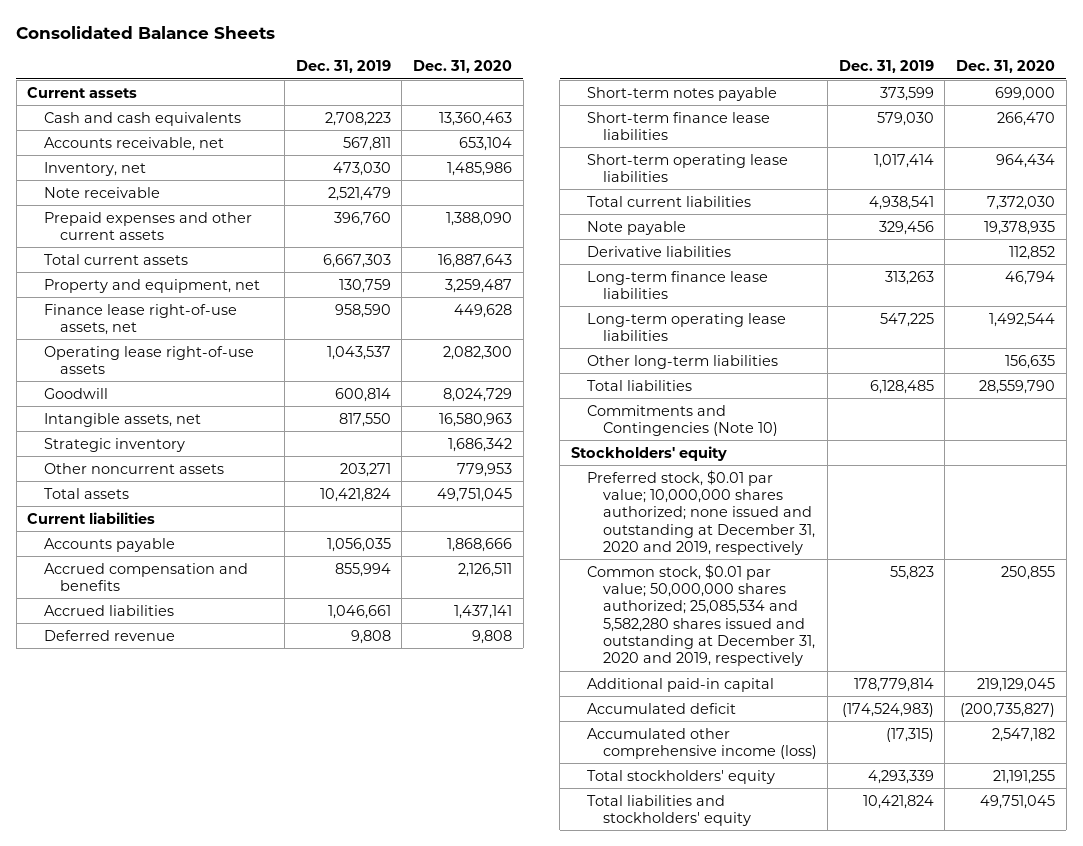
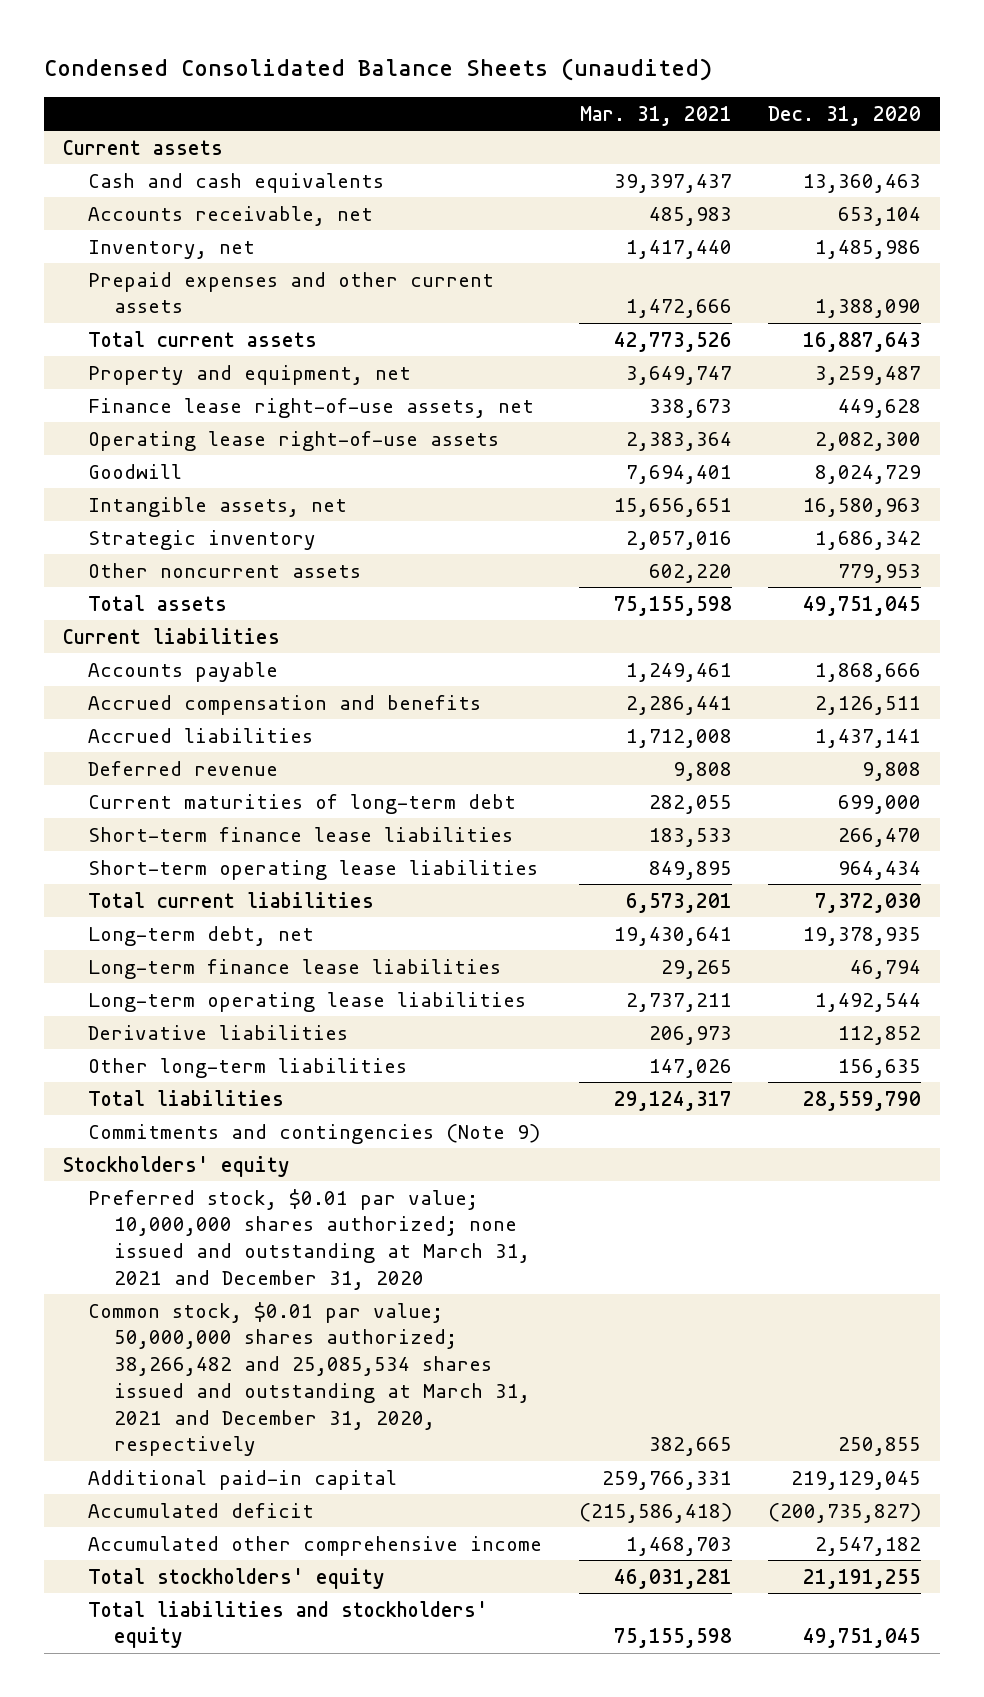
[16,26,276,40] Consolidated Balance Sheets -> [44,58,713,82] Condensed Consolidated Balance Sheets (unaudited)
[295,60,391,74] Dec. 31, 2019 -> none
none -> [579,105,732,126] Mar. 31, 2021
[43,186,160,198] Note receivable -> none
[586,86,777,101] Short-term notes payable -> [88,793,517,814] Current maturities of long-term debt
[586,220,686,235] Note payable -> [88,925,315,946] Long-term debt, net
[586,245,731,257] Derivative liabilities -> [88,1024,349,1040] Derivative liabilities
[586,404,778,436] Commitments and Contingencies (Note 10) -> [88,1123,541,1144] Commitments and contingencies (Note 9)
[586,469,815,555] Preferred stock, $0.01 par value; 10,000,000 shares authorized; none issued and outstanding at December 31, 2020 and 2019, respectively -> [88,1188,530,1290] Preferred stock, $0.01 par value; 10,000,000 shares authorized; none issued and outstanding at March 31, 2021 and December 31, 2020
[586,563,815,667] Common stock, $0.01 par value; 50,000,000 shares authorized; 25,085,534 and 5,582,280 shares issued and outstanding at December 31, 2020 and 2019, respectively -> [88,1301,530,1457] Common stock, $0.01 par value; 50,000,000 shares authorized; 38,266,482 and 25,085,534 shares issued and outstanding at March 31, 2021 and December 31, 2020, respectively
[586,727,817,759] Accumulated other comprehensive income (loss) -> [88,1535,543,1556] Accumulated other comprehensive income

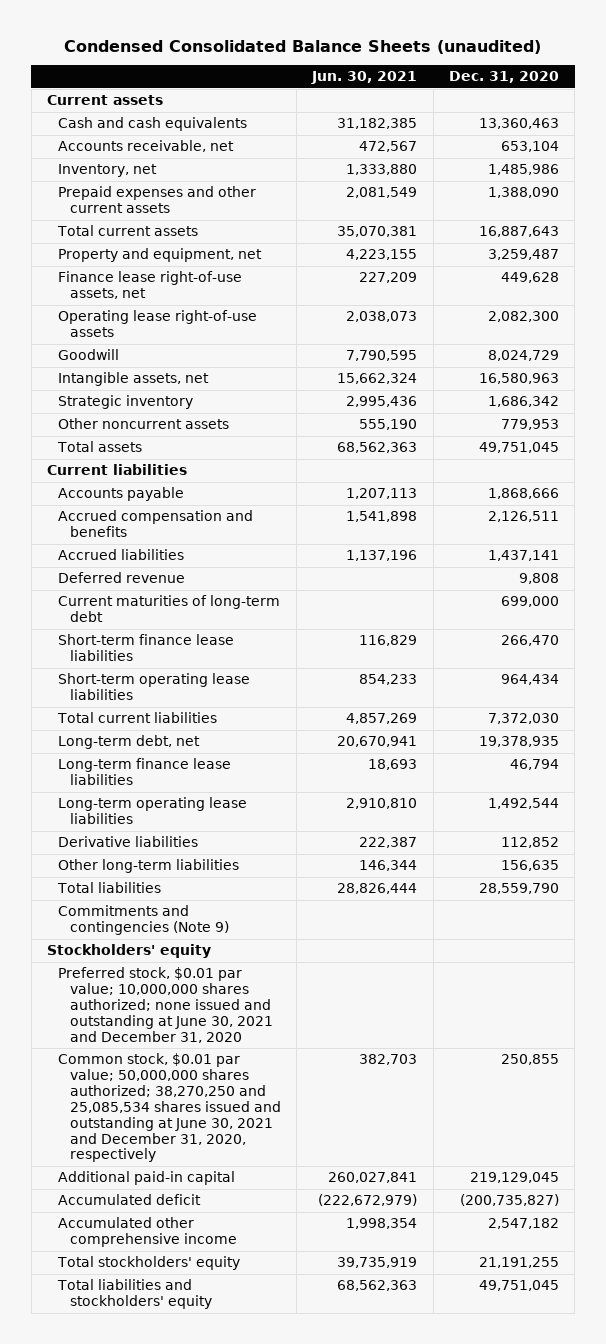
[579,105,732,126] Mar. 31, 2021 -> none
none -> [311,71,418,85] Jun. 30, 2021
[88,1188,530,1290] Preferred stock, $0.01 par value; 10,000,000 shares authorized; none issued and outstanding at March 31, 2021 and December 31, 2020 -> [58,967,273,1043] Preferred stock, $0.01 par value; 10,000,000 shares authorized; none issued and outstanding at June 30, 2021 and December 31, 2020
[88,1301,530,1457] Common stock, $0.01 par value; 50,000,000 shares authorized; 38,266,482 and 25,085,534 shares issued and outstanding at March 31, 2021 and December 31, 2020, respectively -> [58,1053,281,1163] Common stock, $0.01 par value; 50,000,000 shares authorized; 38,270,250 and 25,085,534 shares issued and outstanding at June 30, 2021 and December 31, 2020, respectively

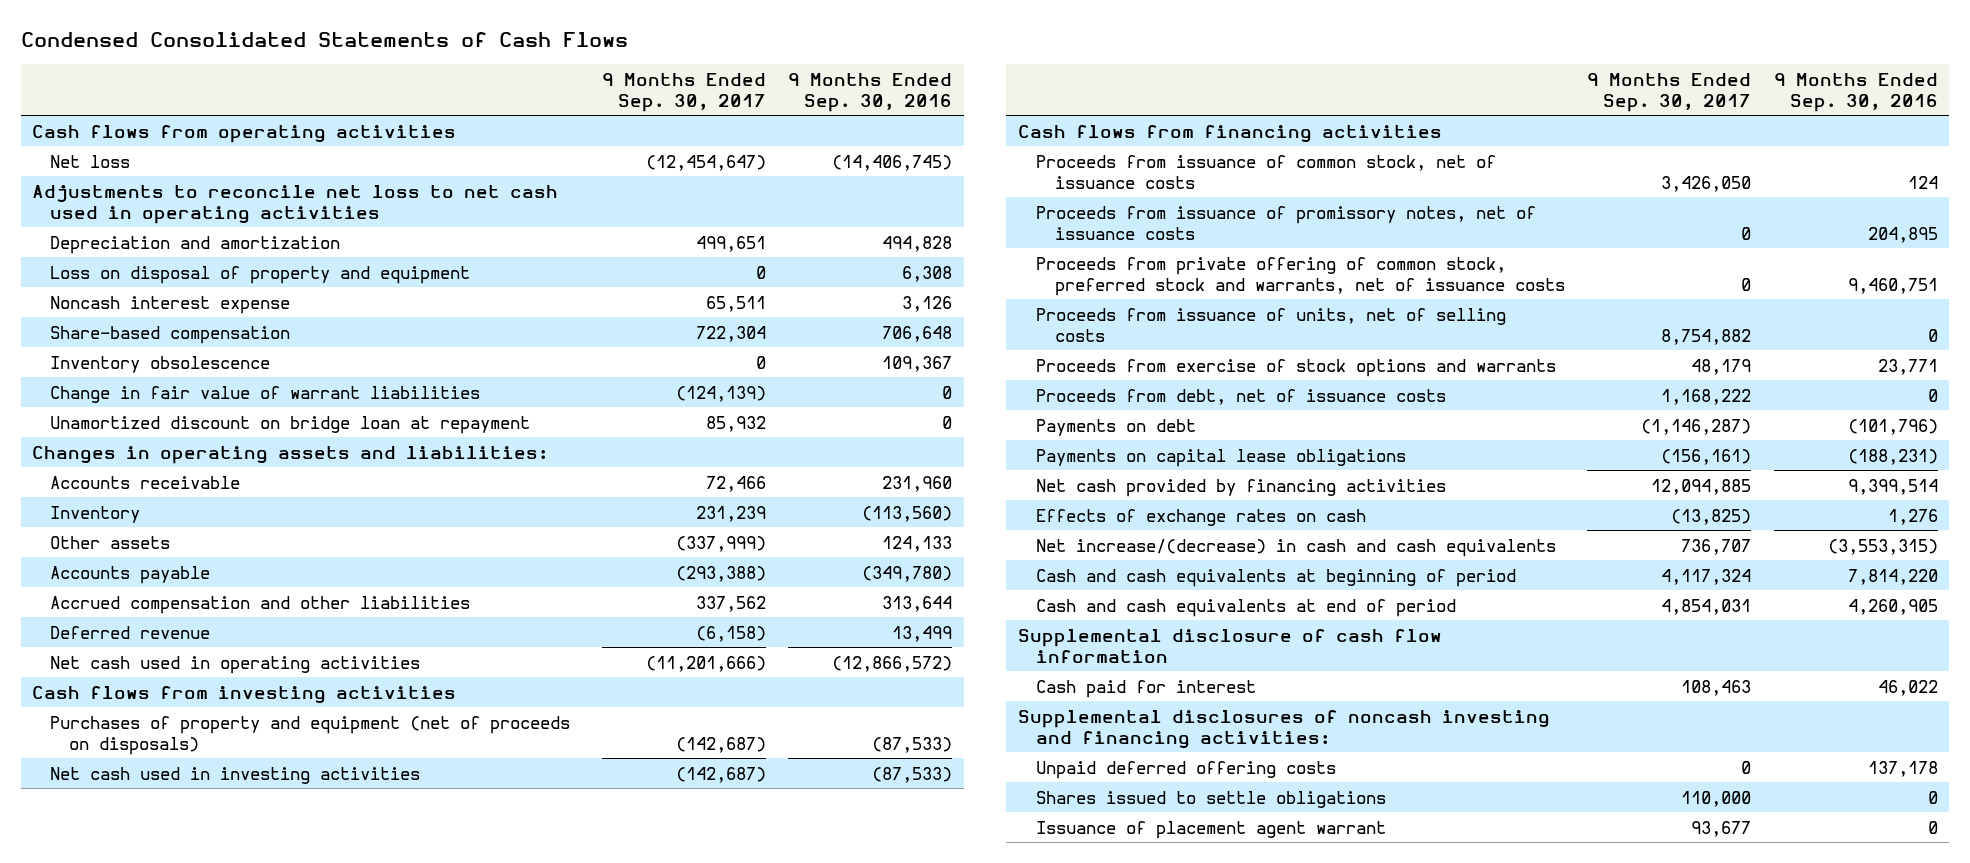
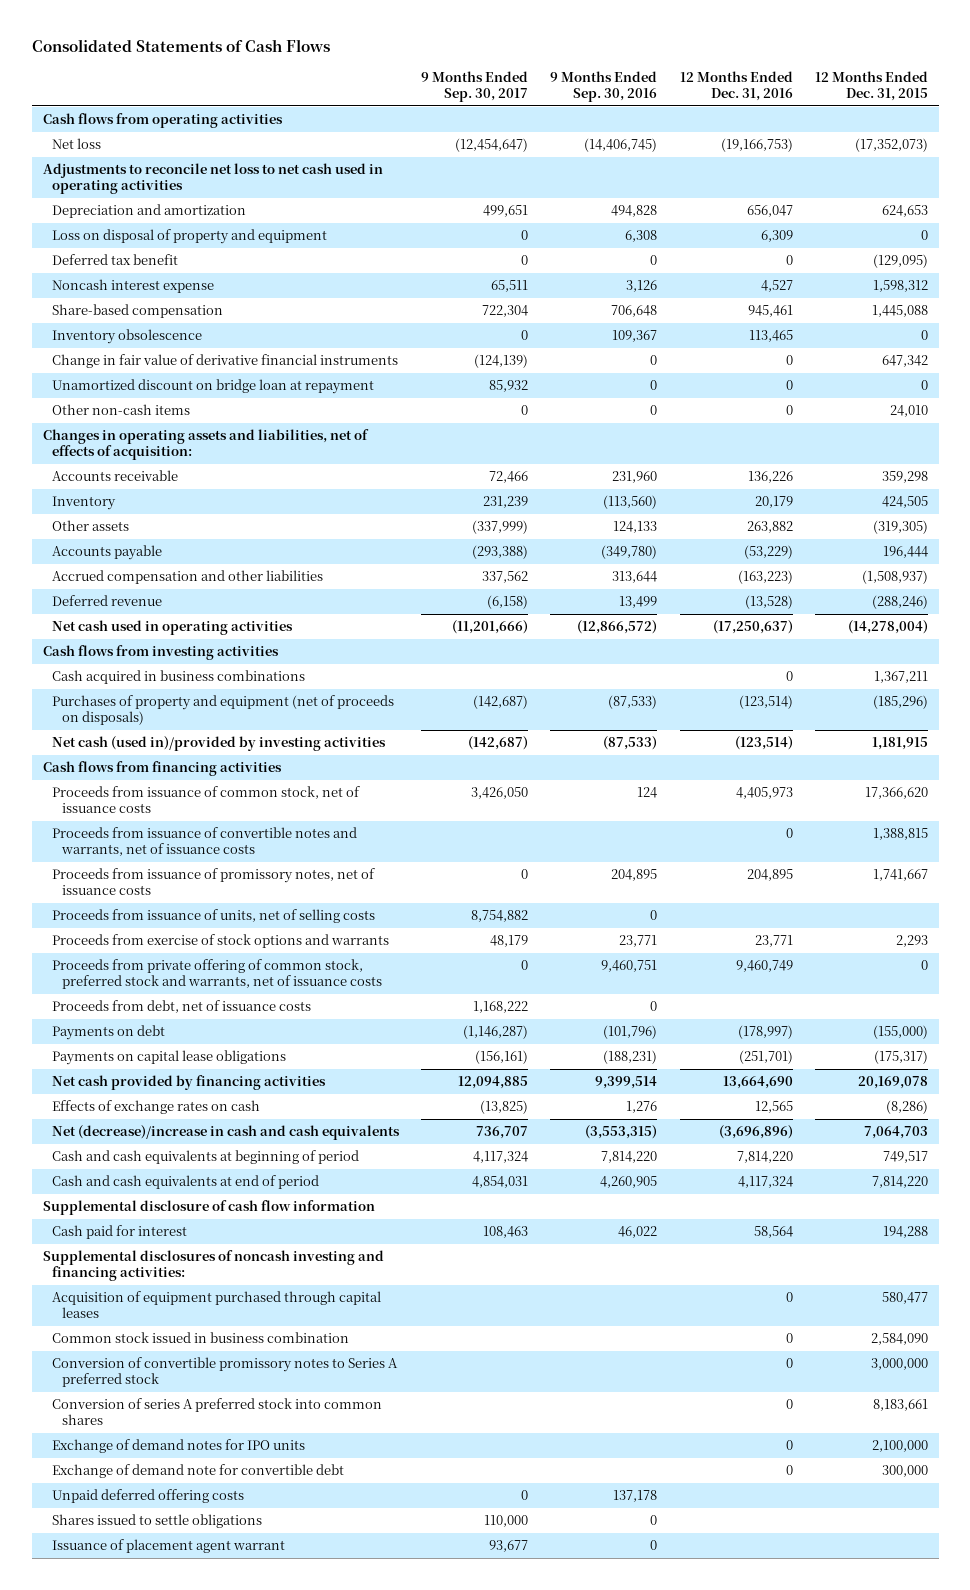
[20,32,628,48] Condensed Consolidated Statements of Cash Flows -> [31,38,330,52] Consolidated Statements of Cash Flows
none -> [679,70,793,101] 12 Months Ended Dec. 31, 2016
none -> [814,70,928,101] 12 Months Ended Dec. 31, 2015
none -> [52,254,179,266] Deferred tax benefit
[50,385,481,403] Change in fair value of warrant liabilities -> [52,354,399,369] Change in fair value of derivative financial instruments
none -> [52,404,191,416] Other non-cash items
[31,445,548,464] Changes in operating assets and liabilities: -> [42,429,369,461] Changes in operating assets and liabilities, net of effects of acquisition:
none -> [52,670,306,685] Cash acquired in business combinations
[50,766,421,784] Net cash used in investing activities -> [52,736,387,752] Net cash (used in)/provided by investing activities
none -> [52,827,358,857] Proceeds from issuance of convertible notes and warrants, net of issuance costs
[1036,256,1565,296] Proceeds from private offering of common stock, preferred stock and warrants, net of issuance costs -> [52,959,382,990] Proceeds from private offering of common stock, preferred stock and warrants, net of issuance costs
[1036,538,1557,557] Net increase/(decrease) in cash and cash equivalents -> [52,1125,401,1141] Net (decrease)/increase in cash and cash equivalents
none -> [52,1291,382,1319] Acquisition of equipment purchased through capital leases
none -> [52,1332,350,1344] Common stock issued in business combination
none -> [52,1357,399,1388] Conversion of convertible promissory notes to Series A preferred stock
none -> [52,1398,383,1426] Conversion of series A preferred stock into common shares
none -> [52,1439,306,1454] Exchange of demand notes for IPO units
none -> [52,1464,345,1479] Exchange of demand note for convertible debt

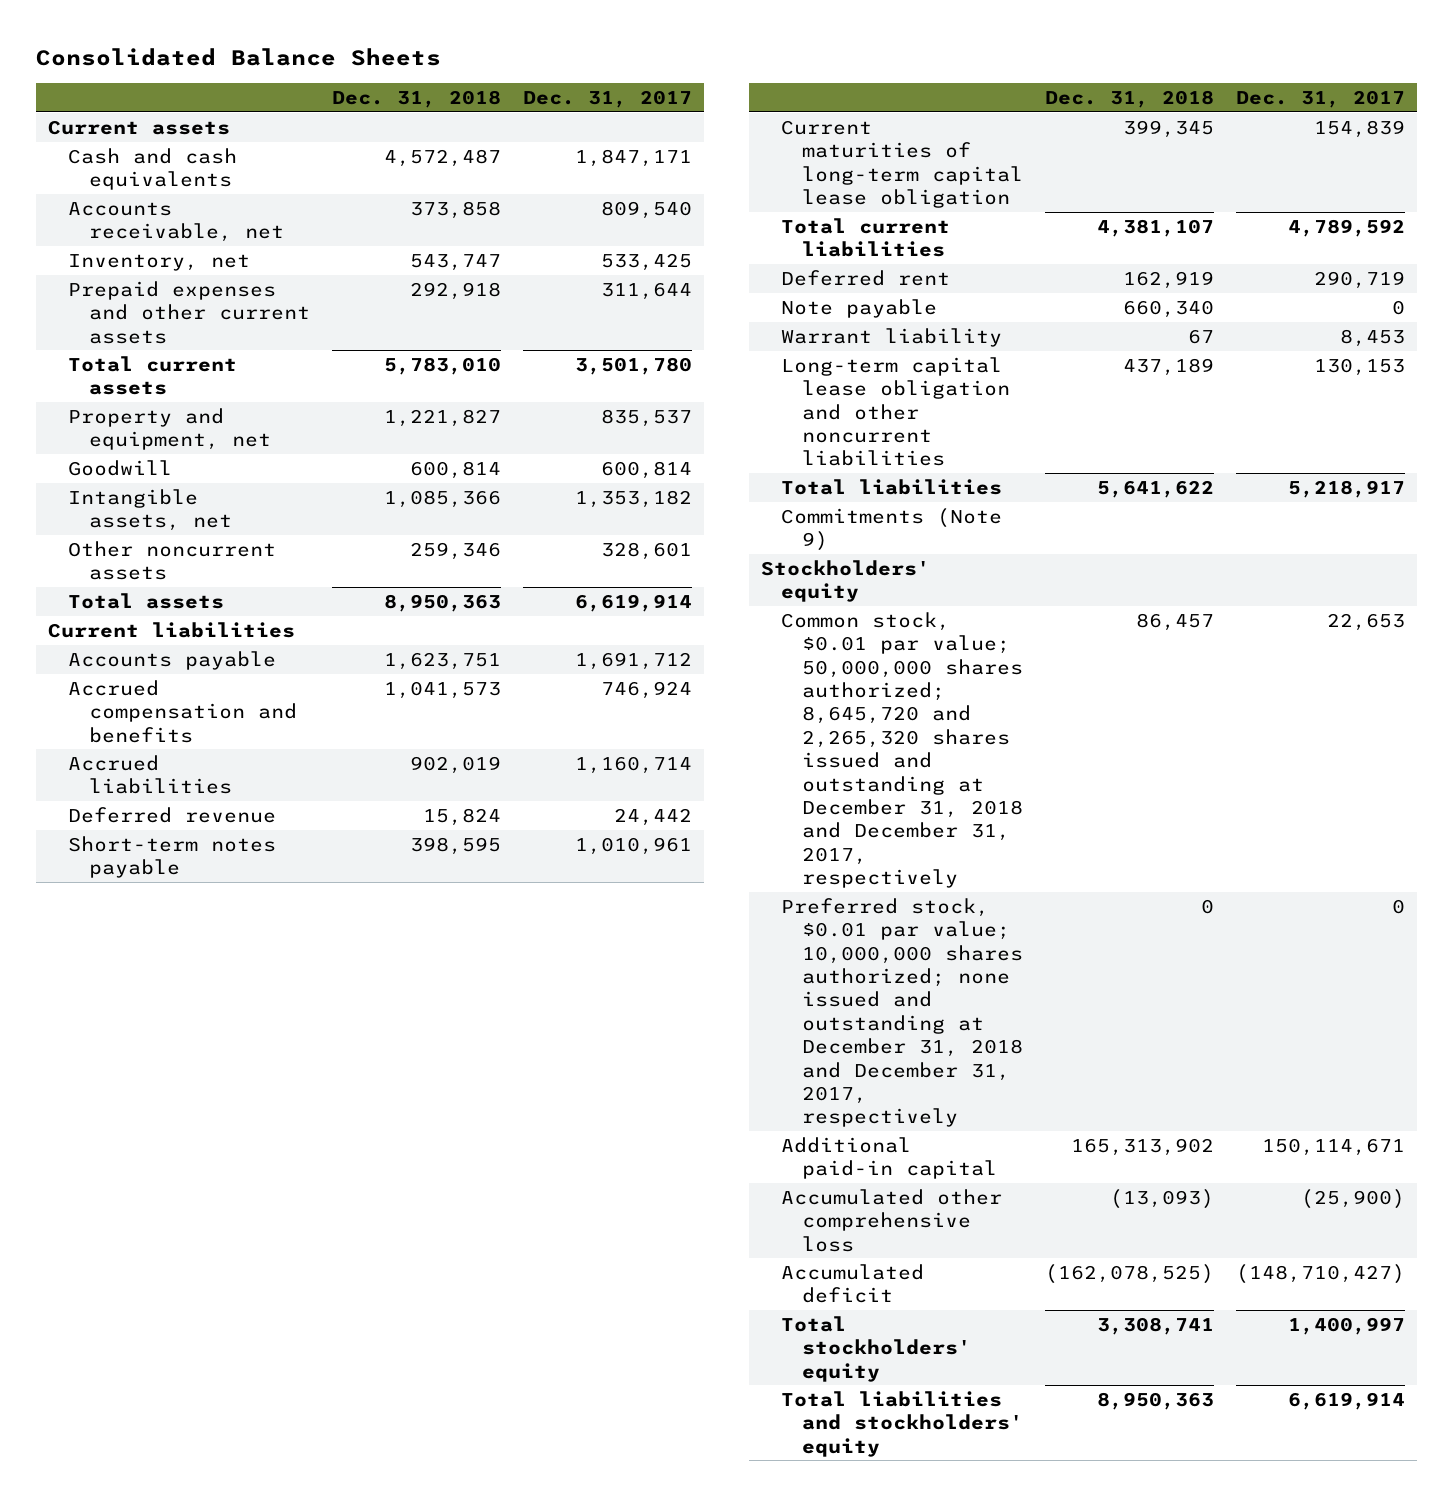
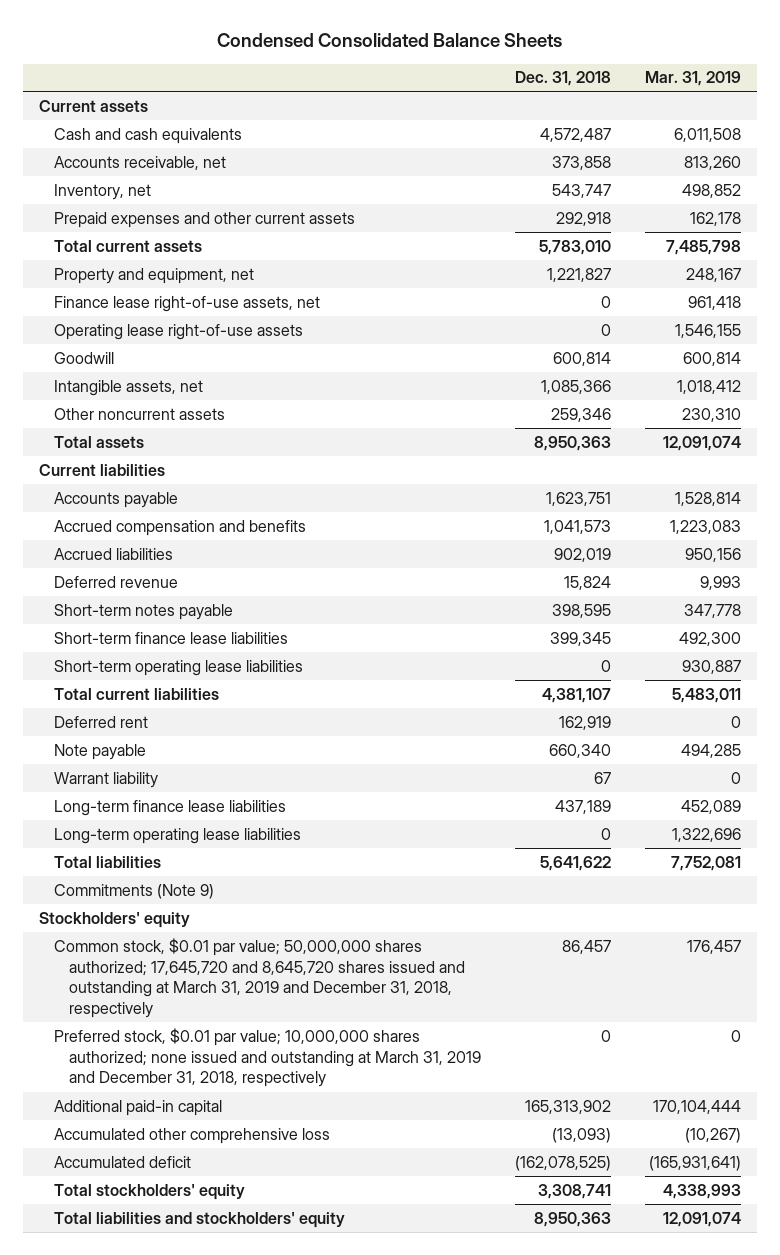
[36,47,442,66] Consolidated Balance Sheets -> [216,33,562,48] Condensed Consolidated Balance Sheets
[523,89,693,108] Dec. 31, 2017 -> none
none -> [644,71,741,87] Mar. 31, 2019
none -> [54,295,321,312] Finance lease right-of-use assets, net
none -> [54,323,304,340] Operating lease right-of-use assets
[781,119,1023,208] Current maturities of long-term capital lease obligation -> [54,631,289,644] Short-term finance lease liabilities
none -> [54,659,304,676] Short-term operating lease liabilities
[781,356,1010,467] Long-term capital lease obligation and other noncurrent liabilities -> [54,799,287,816] Long-term finance lease liabilities
none -> [54,827,302,844] Long-term operating lease liabilities
[781,611,1023,889] Common stock, $0.01 par value; 50,000,000 shares authorized; 8,645,720 and 2,265,320 shares issued and outstanding at December 31, 2018 and December 31, 2017, respectively -> [54,937,466,1019] Common stock, $0.01 par value; 50,000,000 shares authorized; 17,645,720 and 8,645,720 shares issued and outstanding at March 31, 2019 and December 31, 2018, respectively
[781,897,1023,1128] Preferred stock, $0.01 par value; 10,000,000 shares authorized; none issued and outstanding at December 31, 2018 and December 31, 2017, respectively -> [54,1027,482,1088] Preferred stock, $0.01 par value; 10,000,000 shares authorized; none issued and outstanding at March 31, 2019 and December 31, 2018, respectively

